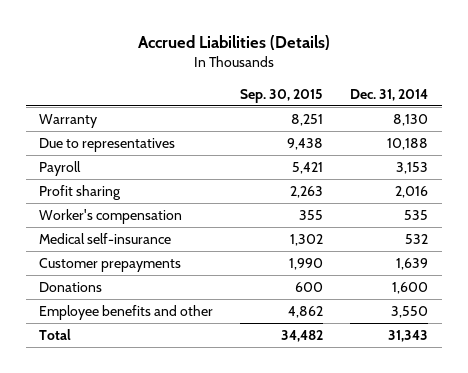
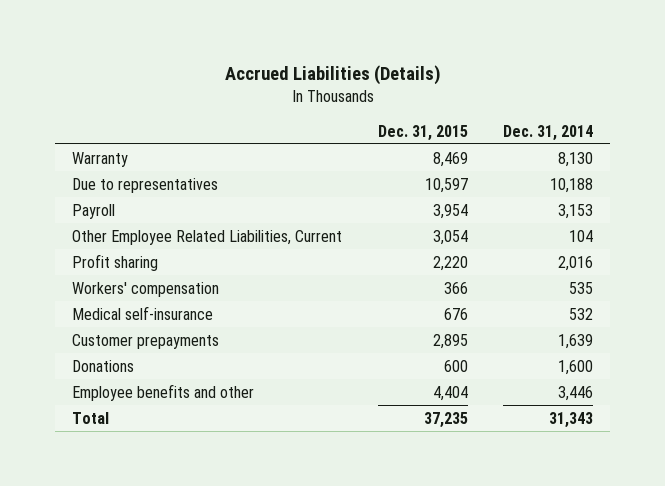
[240,88,324,103] Sep. 30, 2015 -> none
none -> [377,124,468,141] Dec. 31, 2015
none -> [72,229,343,245] Other Employee Related Liabilities, Current
[39,209,183,225] Worker's compensation -> [72,281,220,297] Workers' compensation
[391,306,429,319] 3,550 -> [557,385,593,401] 3,446

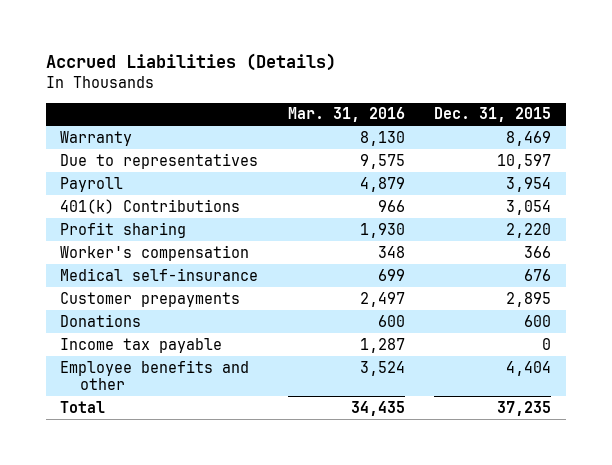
[502,124,593,141] Dec. 31, 2014 -> none
none -> [287,107,405,123] Mar. 31, 2016
[72,229,343,245] Other Employee Related Liabilities, Current -> [60,198,241,214] 401(k) Contributions
[72,281,220,297] Workers' compensation -> [60,244,250,261] Worker's compensation
none -> [60,337,223,353] Income tax payable

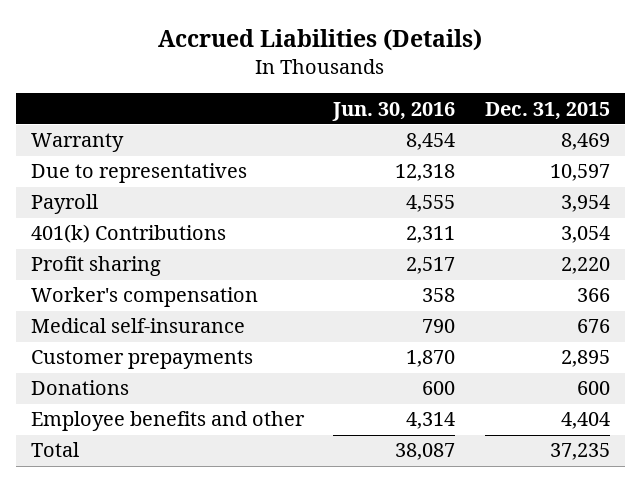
[287,107,405,123] Mar. 31, 2016 -> none
none -> [332,101,456,121] Jun. 30, 2016
[60,337,223,353] Income tax payable -> none

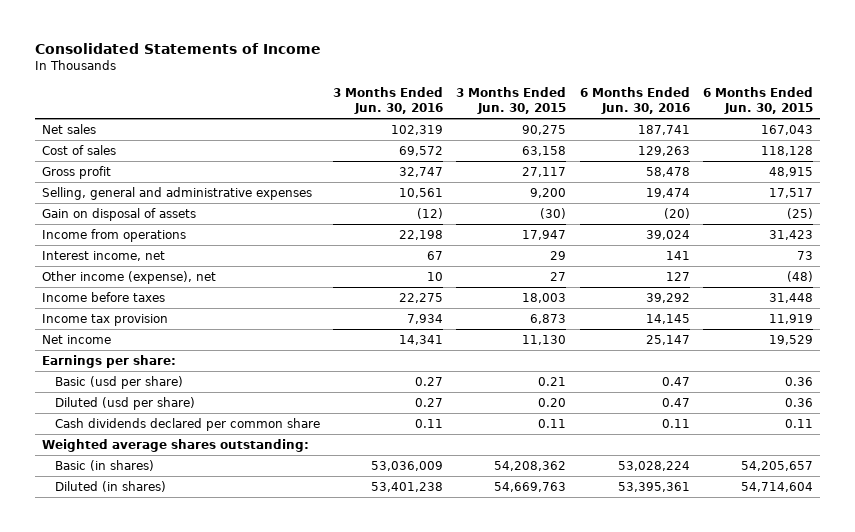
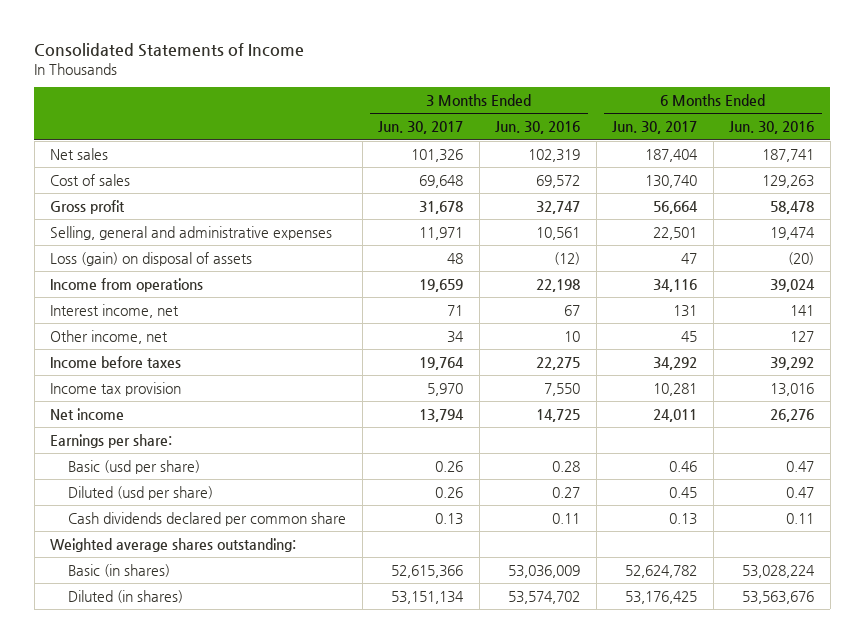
[456,86,567,115] 3 Months Ended Jun. 30, 2015 -> none
[703,86,814,115] 6 Months Ended Jun. 30, 2015 -> none
none -> [378,121,464,135] Jun. 30, 2017
none -> [612,121,698,135] Jun. 30, 2017
[41,207,196,221] Gain on disposal of assets -> [50,251,253,266] Loss (gain) on disposal of assets
[41,270,216,284] Other income (expense), net -> [50,329,169,344] Other income, net
[407,313,444,324] 7,934 -> [544,382,581,396] 7,550
[645,313,690,324] 14,145 -> [770,382,815,396] 13,016
[399,334,444,345] 14,341 -> [536,408,581,422] 14,725
[645,334,690,345] 25,147 -> [770,408,815,422] 26,276
[415,376,444,386] 0.27 -> [552,460,581,472] 0.28
[371,481,444,492] 53,401,238 -> [508,590,581,604] 53,574,702
[617,481,690,492] 53,395,361 -> [742,590,815,604] 53,563,676

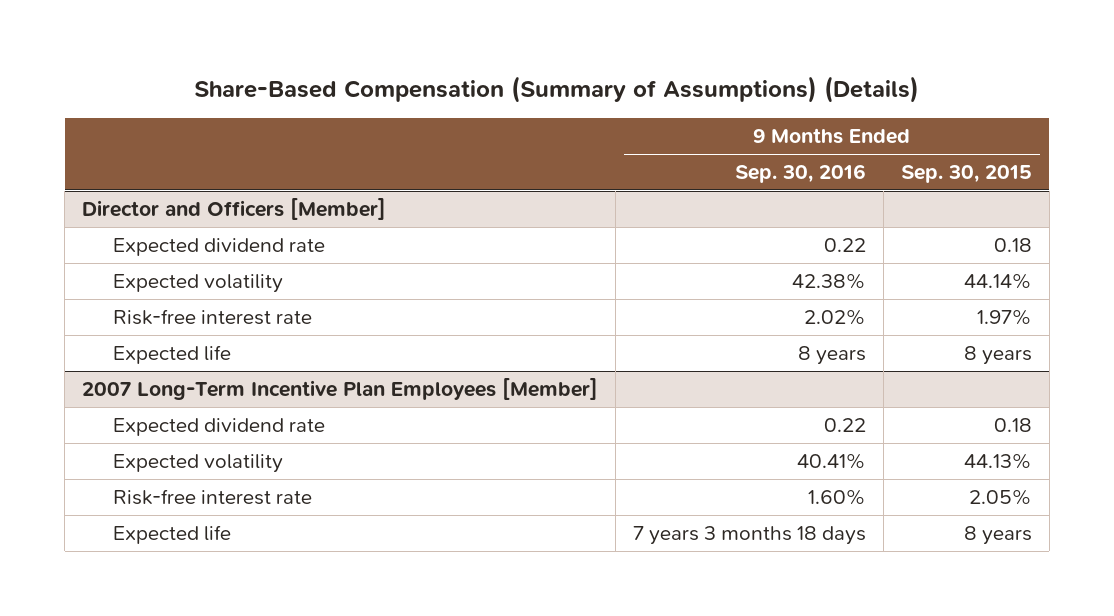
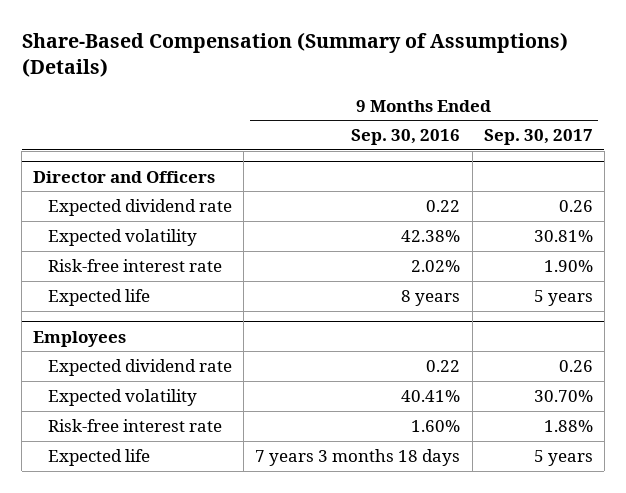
[900,165,1032,184] Sep. 30, 2015 -> none
none -> [483,129,593,146] Sep. 30, 2017
[82,198,387,221] Director and Officers [Member] -> [33,170,216,183] Director and Officers
[82,378,599,401] 2007 Long-Term Incentive Plan Employees [Member] -> [33,330,127,347] Employees

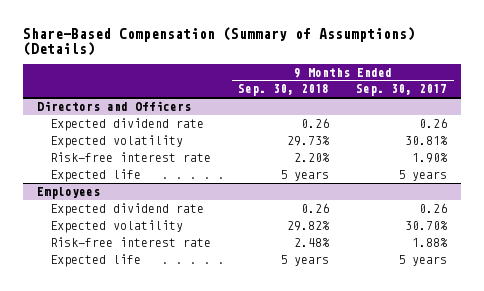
[351,129,461,146] Sep. 30, 2016 -> none
none -> [238,84,330,97] Sep. 30, 2018
[33,170,216,183] Director and Officers -> [36,100,191,111] Directors and Officers

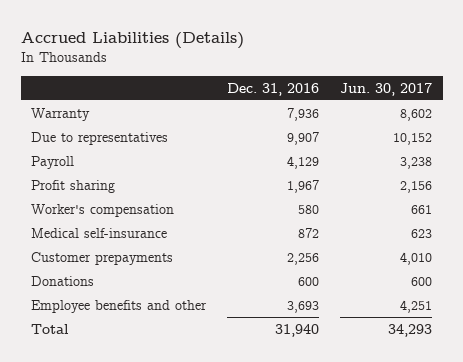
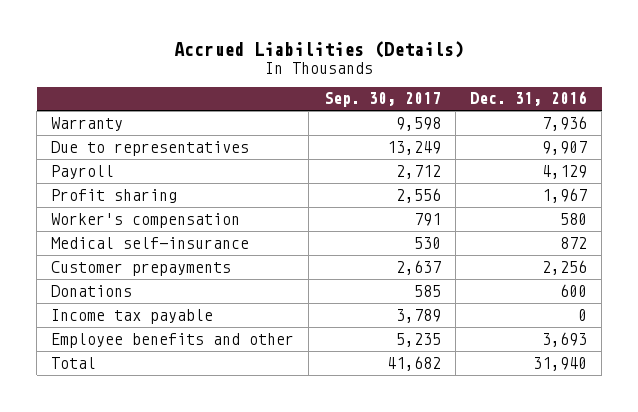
[340,82,433,96] Jun. 30, 2017 -> none
none -> [323,92,441,108] Sep. 30, 2017
none -> [51,308,214,324] Income tax payable

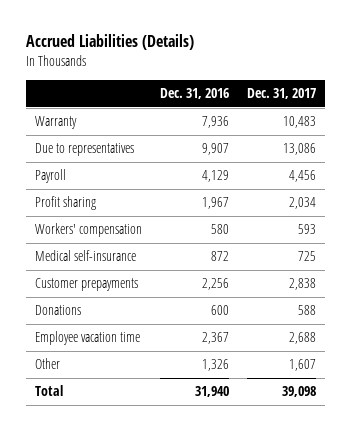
[323,92,441,108] Sep. 30, 2017 -> none
none -> [246,88,316,100] Dec. 31, 2017
[51,212,241,228] Worker's compensation -> [34,223,142,238] Workers' compensation
[51,308,214,324] Income tax payable -> none
[51,332,295,348] Employee benefits and other -> none
none -> [34,331,140,346] Employee vacation time
none -> [34,358,60,370] Other

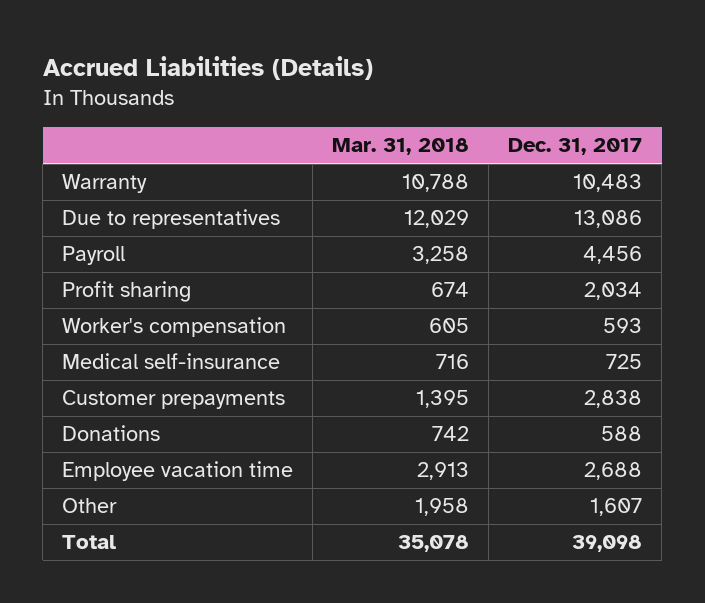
[159,88,229,100] Dec. 31, 2016 -> none
none -> [332,138,470,156] Mar. 31, 2018
[34,223,142,238] Workers' compensation -> [62,317,287,338] Worker's compensation

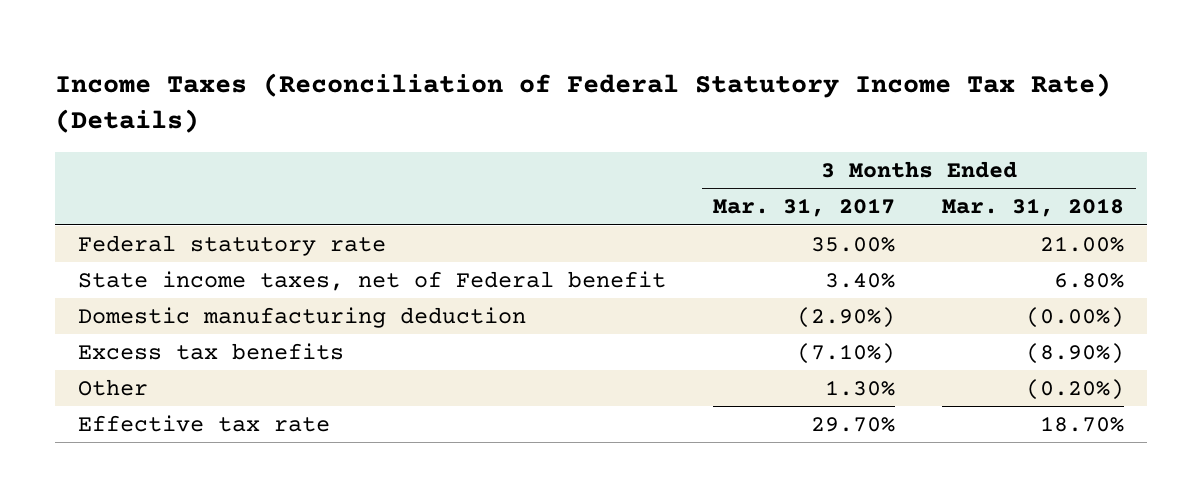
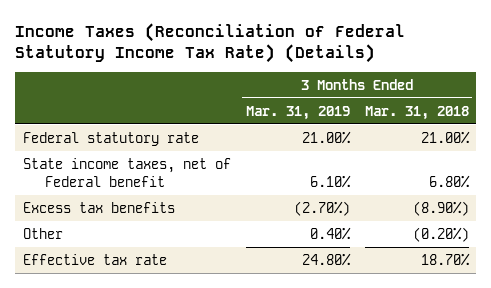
[713,198,896,218] Mar. 31, 2017 -> none
none -> [245,105,350,120] Mar. 31, 2019
[78,307,527,329] Domestic manufacturing deduction -> none

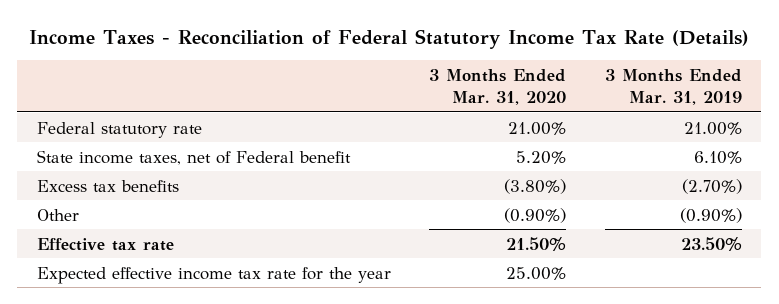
[15,22,406,64] Income Taxes (Reconciliation of Federal Statutory Income Tax Rate) (Details) -> [29,28,750,49] Income Taxes - Reconciliation of Federal Statutory Income Tax Rate (Details)
[364,105,469,120] Mar. 31, 2018 -> none
none -> [429,68,567,105] 3 Months Ended Mar. 31, 2020
[309,226,351,240] 0.40% -> [679,207,742,223] (0.90%)
[301,252,351,266] 24.80% -> [680,236,742,251] 23.50%
none -> [36,266,391,284] Expected effective income tax rate for the year

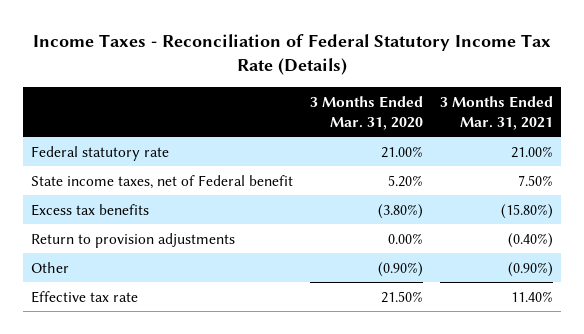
[604,68,742,105] 3 Months Ended Mar. 31, 2019 -> none
none -> [439,95,553,130] 3 Months Ended Mar. 31, 2021
none -> [30,232,235,248] Return to provision adjustments
[36,266,391,284] Expected effective income tax rate for the year -> none

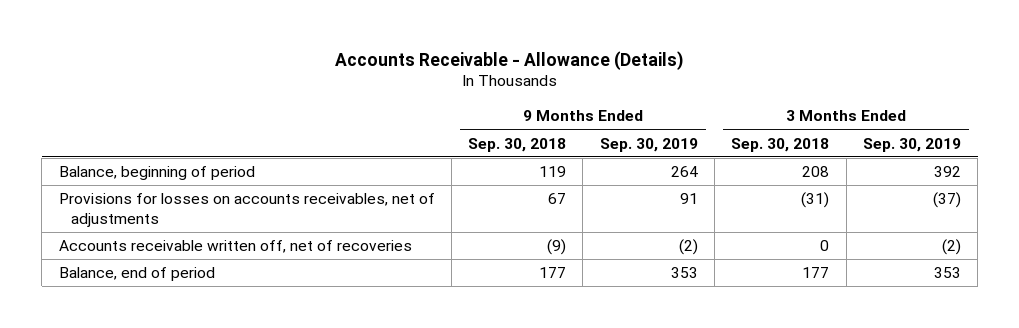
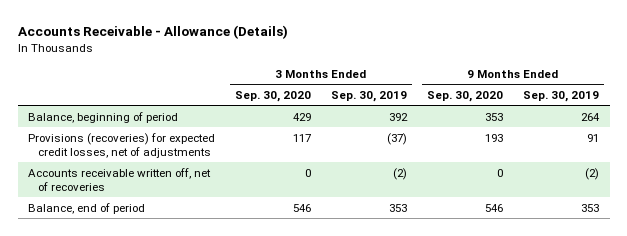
[468,137,567,152] Sep. 30, 2018 -> none
[731,137,830,152] Sep. 30, 2018 -> none
none -> [235,90,312,102] Sep. 30, 2020
none -> [427,90,504,102] Sep. 30, 2020
[58,193,435,227] Provisions for losses on accounts receivables, net of adjustments -> [28,132,216,158] Provisions (recoveries) for expected credit losses, net of adjustments

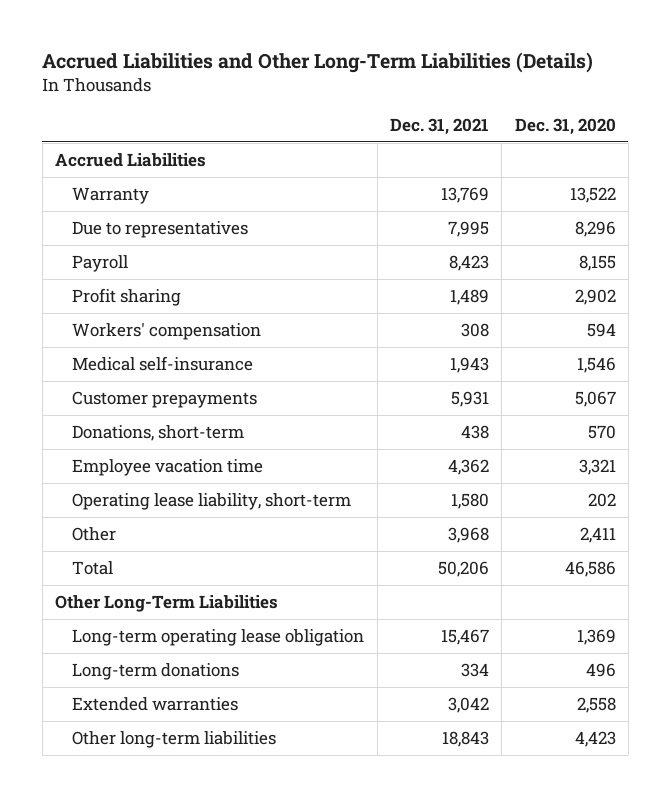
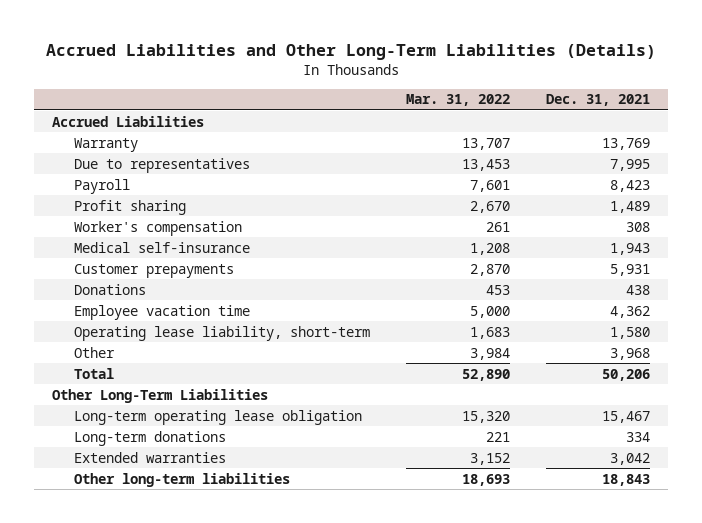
[514,117,616,135] Dec. 31, 2020 -> none
none -> [405,94,510,107] Mar. 31, 2022
[72,322,262,340] Workers' compensation -> [73,220,242,236] Worker's compensation
[72,424,245,441] Donations, short-term -> [73,283,146,295] Donations

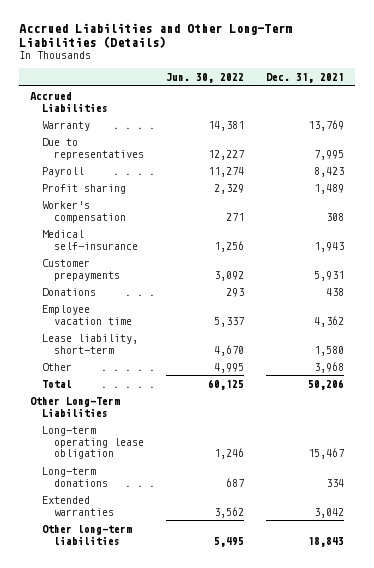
[405,94,510,107] Mar. 31, 2022 -> none
none -> [165,73,244,84] Jun. 30, 2022
[73,325,370,341] Operating lease liability, short-term -> [41,333,138,354] Lease liability, short-term

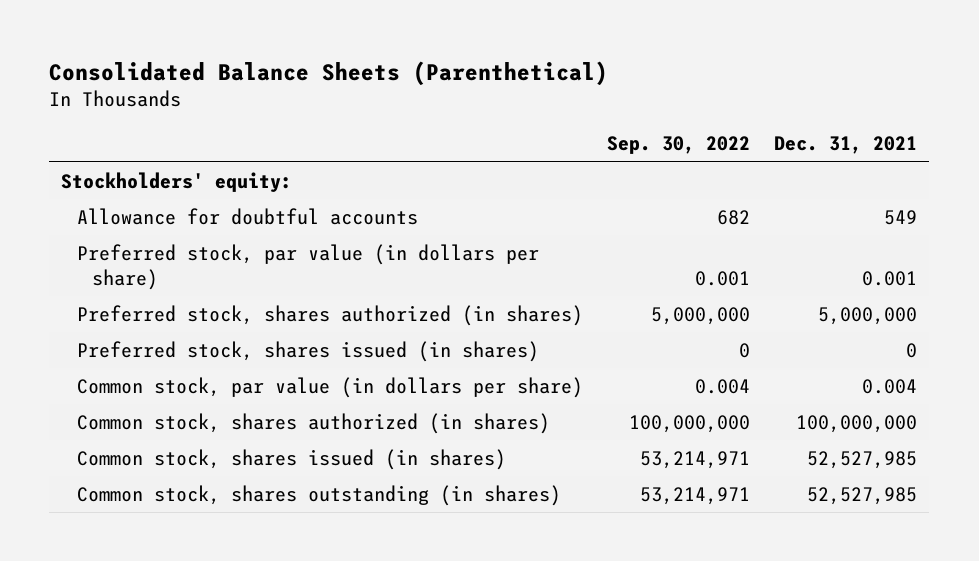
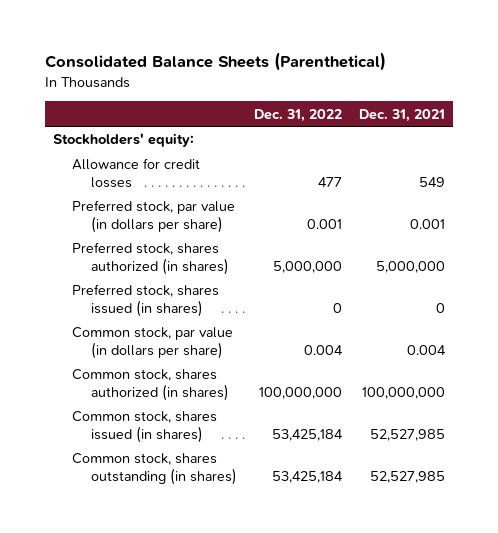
[606,136,750,155] Sep. 30, 2022 -> none
none -> [253,108,342,122] Dec. 31, 2022
[76,207,418,225] Allowance for doubtful accounts -> [72,158,201,188] Allowance for credit losses

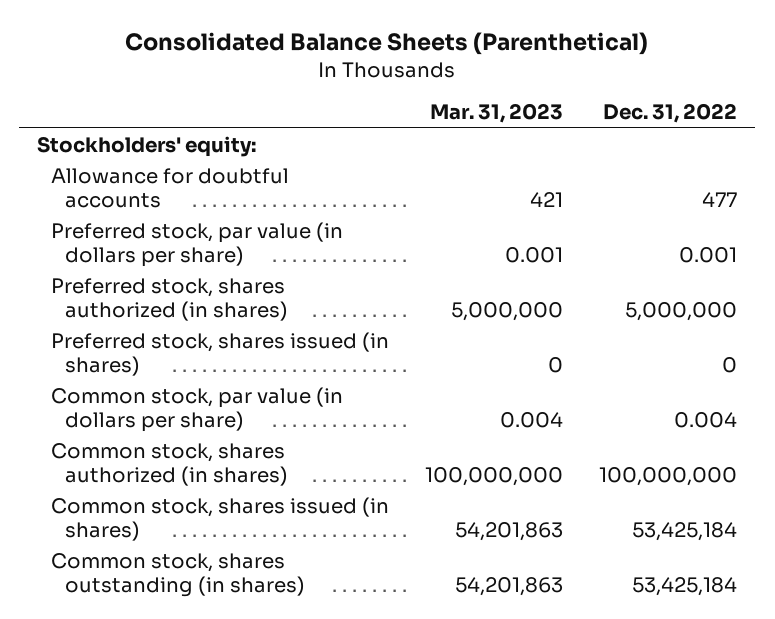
[358,108,445,122] Dec. 31, 2021 -> none
none -> [430,103,564,124] Mar. 31, 2023
[72,158,201,188] Allowance for credit losses -> [51,167,290,208] Allowance for doubtful accounts

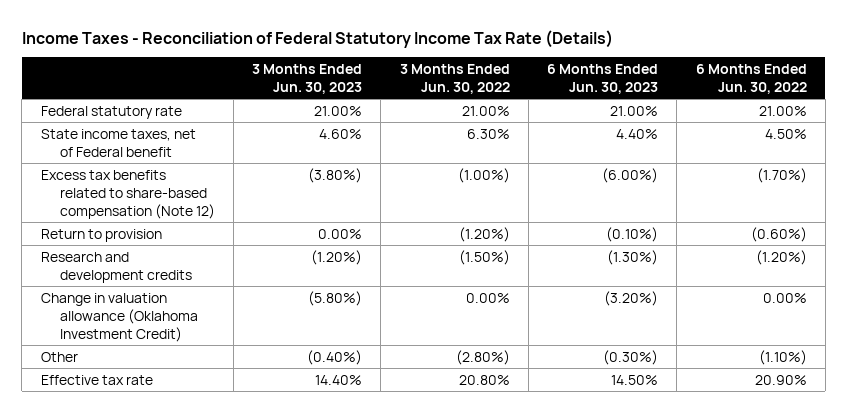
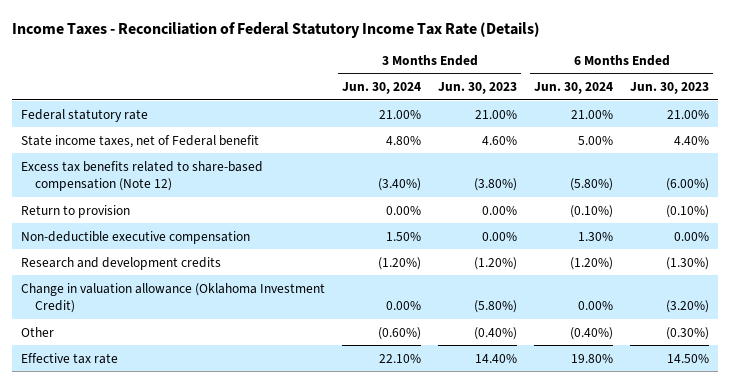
[399,63,510,94] 3 Months Ended Jun. 30, 2022 -> none
[695,63,807,94] 6 Months Ended Jun. 30, 2022 -> none
none -> [342,82,422,95] Jun. 30, 2024
none -> [534,82,614,95] Jun. 30, 2024
none -> [20,230,250,244] Non-deductible executive compensation

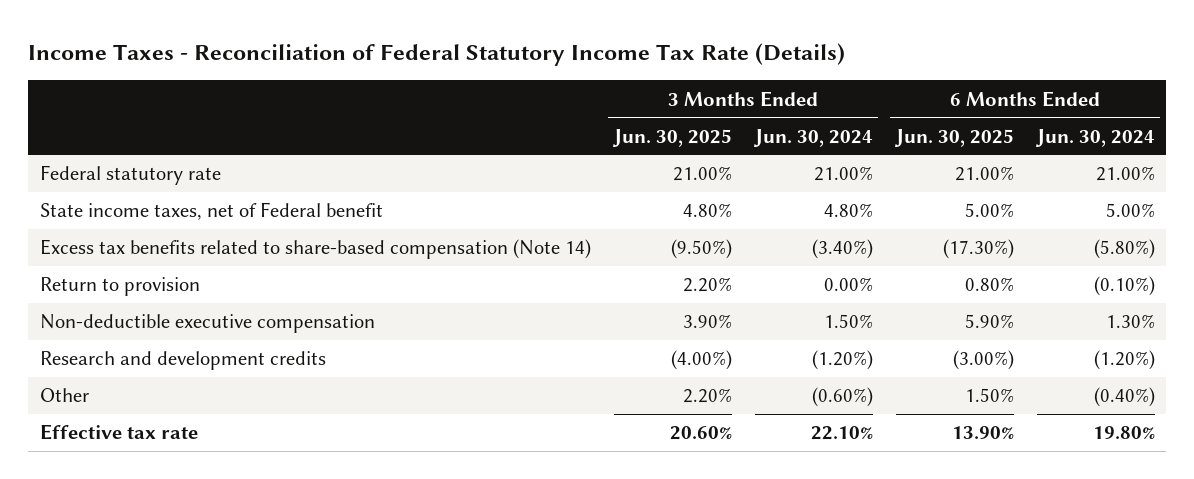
[438,82,518,95] Jun. 30, 2023 -> none
[630,82,710,95] Jun. 30, 2023 -> none
none -> [611,128,732,147] Jun. 30, 2025
none -> [893,128,1014,147] Jun. 30, 2025
[20,160,263,192] Excess tax benefits related to share-based compensation (Note 12) -> [39,239,591,260] Excess tax benefits related to share-based compensation (Note 14)
[20,282,325,314] Change in valuation allowance (Oklahoma Investment Credit) -> none

